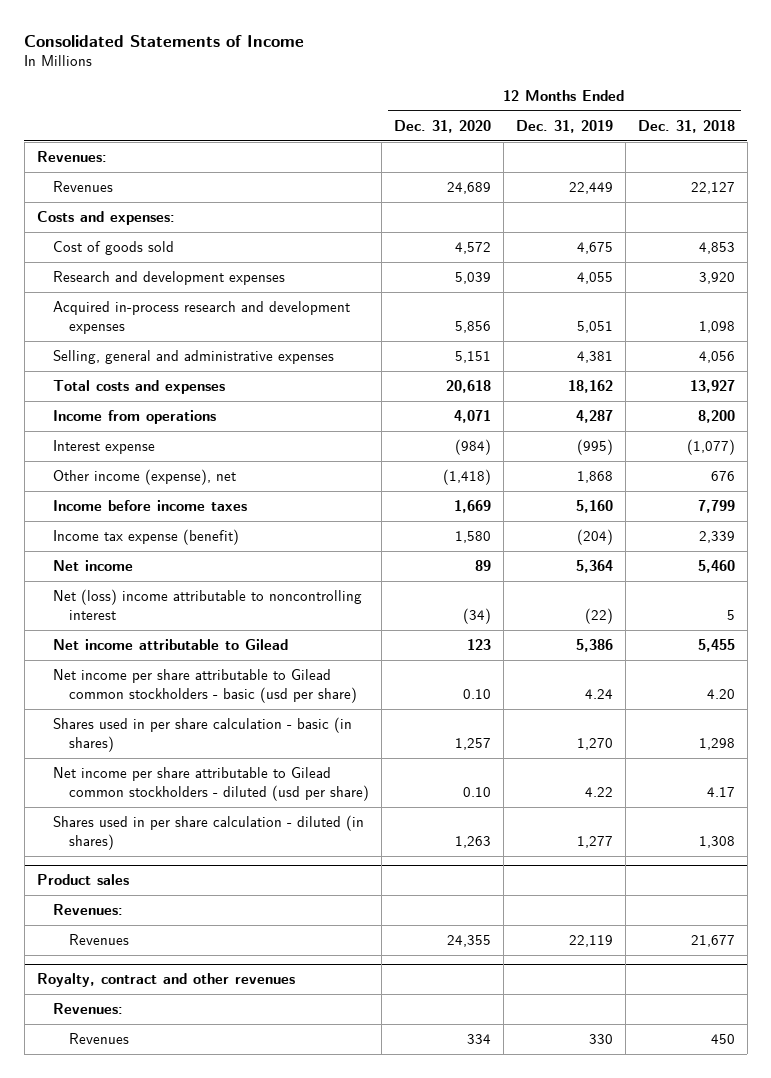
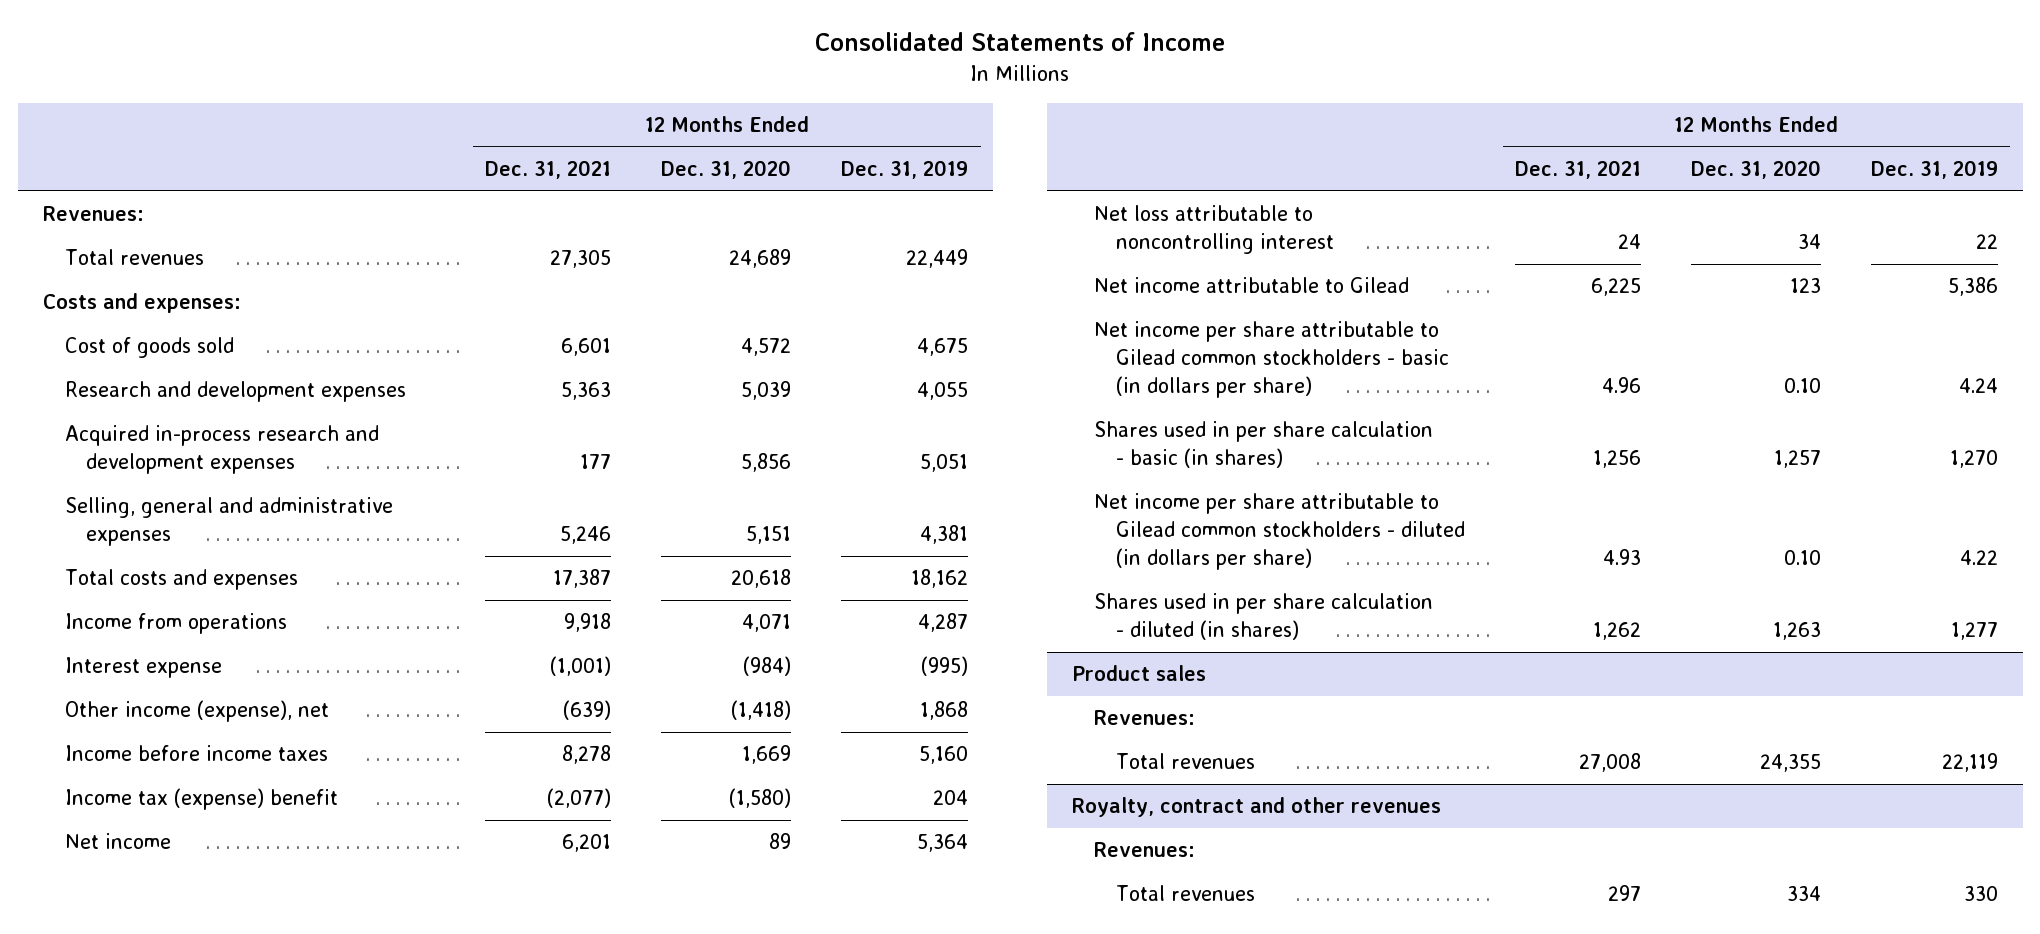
[637,120,735,134] Dec. 31, 2018 -> none
none -> [485,160,612,180] Dec. 31, 2021
[52,181,113,193] Revenues -> [64,249,204,266] Total revenues
[52,529,239,546] Income tax expense (benefit) -> [64,788,338,811] Income tax (expense) benefit
[454,531,491,544] 1,580 -> [729,788,792,809] (1,580)
[576,529,613,546] (204) -> [933,790,969,806] 204
[52,589,362,620] Net (loss) income attributable to noncontrolling interest -> [1094,205,1335,255] Net loss attributable to noncontrolling interest
[462,607,491,624] (34) -> [1797,234,1821,250] 34
[584,607,613,624] (22) -> [1975,234,1998,250] 22
[52,669,357,703] Net income per share attributable to Gilead common stockholders - basic (usd per share) -> [1094,321,1450,399] Net income per share attributable to Gilead common stockholders - basic (in dollars per share)
[52,767,369,801] Net income per share attributable to Gilead common stockholders - diluted (usd per share) -> [1094,493,1466,571] Net income per share attributable to Gilead common stockholders - diluted (in dollars per share)
[68,934,129,946] Revenues -> [1116,753,1256,770] Total revenues
[68,1033,129,1045] Revenues -> [1116,885,1256,902] Total revenues

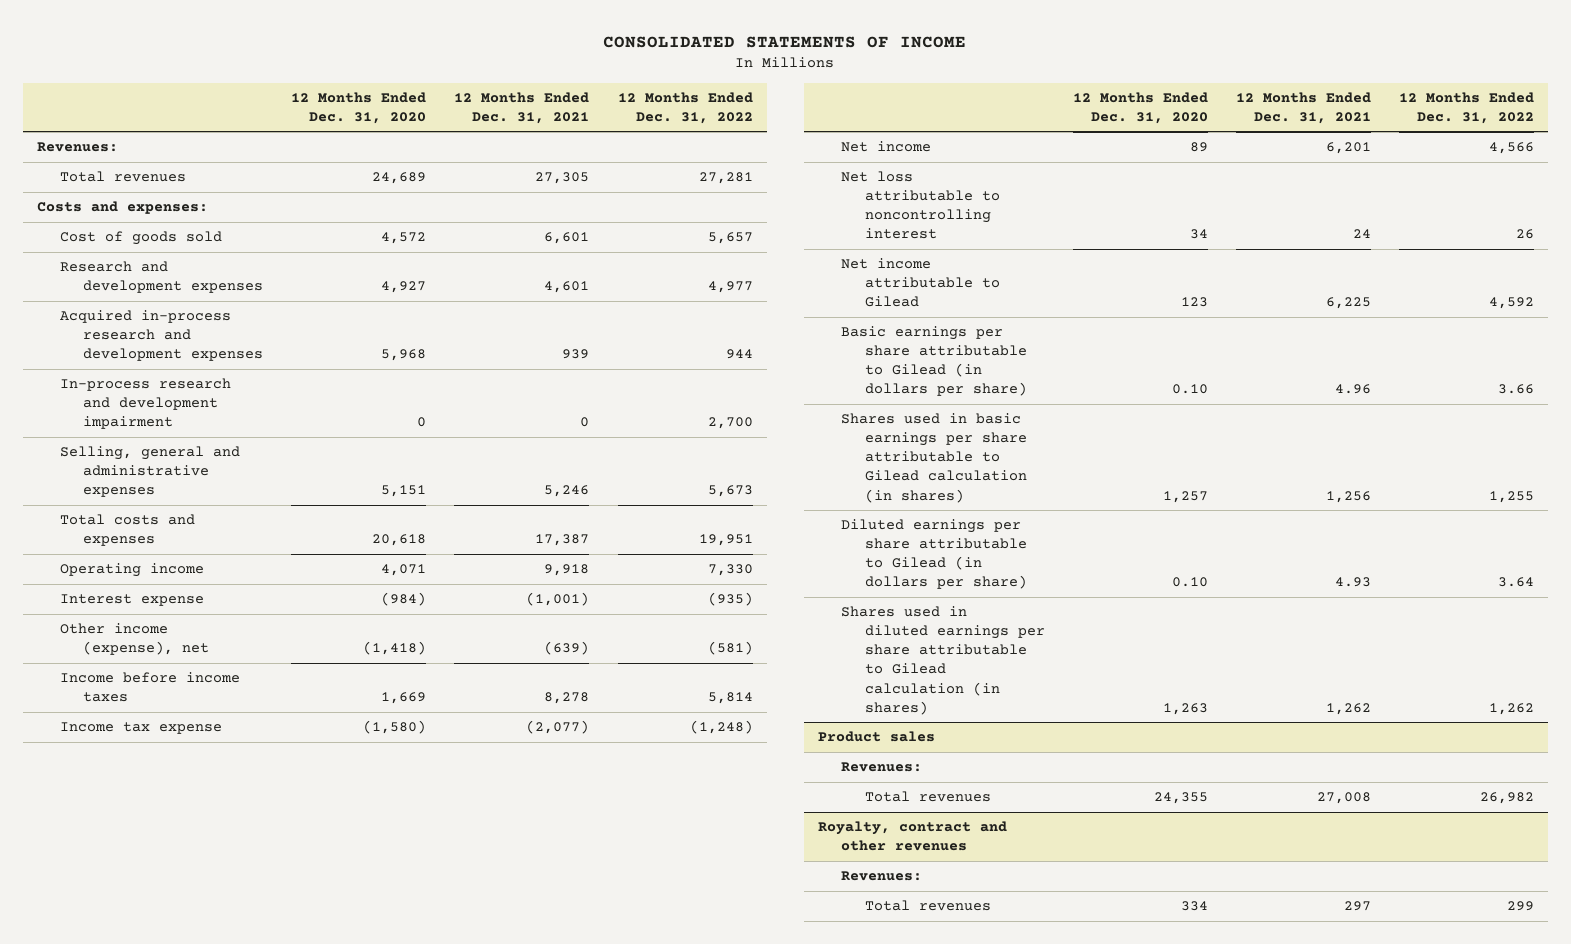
[815,32,1226,52] Consolidated Statements of Income -> [603,35,967,48] CONSOLIDATED STATEMENTS OF INCOME
[841,160,969,180] Dec. 31, 2019 -> none
none -> [617,91,753,124] 12 Months Ended Dec. 31, 2022
[561,382,612,401] 5,363 -> [544,281,590,294] 4,601
[741,381,792,401] 5,039 -> [381,281,427,294] 4,927
[580,454,612,470] 177 -> [562,349,590,360] 939
[741,453,792,473] 5,856 -> [381,349,427,362] 5,968
none -> [60,378,232,430] In-process research and development impairment
[64,613,287,635] Income from operations -> [60,563,205,578] Operating income
[64,788,338,811] Income tax (expense) benefit -> [60,722,223,735] Income tax expense
[1094,321,1450,399] Net income per share attributable to Gilead common stockholders - basic (in dollars per share) -> [841,326,1027,397] Basic earnings per share attributable to Gilead (in dollars per share)
[1094,421,1434,469] Shares used in per share calculation - basic (in shares) -> [841,413,1027,503] Shares used in basic earnings per share attributable to Gilead calculation (in shares)
[1094,493,1466,571] Net income per share attributable to Gilead common stockholders - diluted (in dollars per share) -> [841,519,1027,590] Diluted earnings per share attributable to Gilead (in dollars per share)
[1094,593,1434,641] Shares used in per share calculation - diluted (in shares) -> [841,606,1045,715] Shares used in diluted earnings per share attributable to Gilead calculation (in shares)

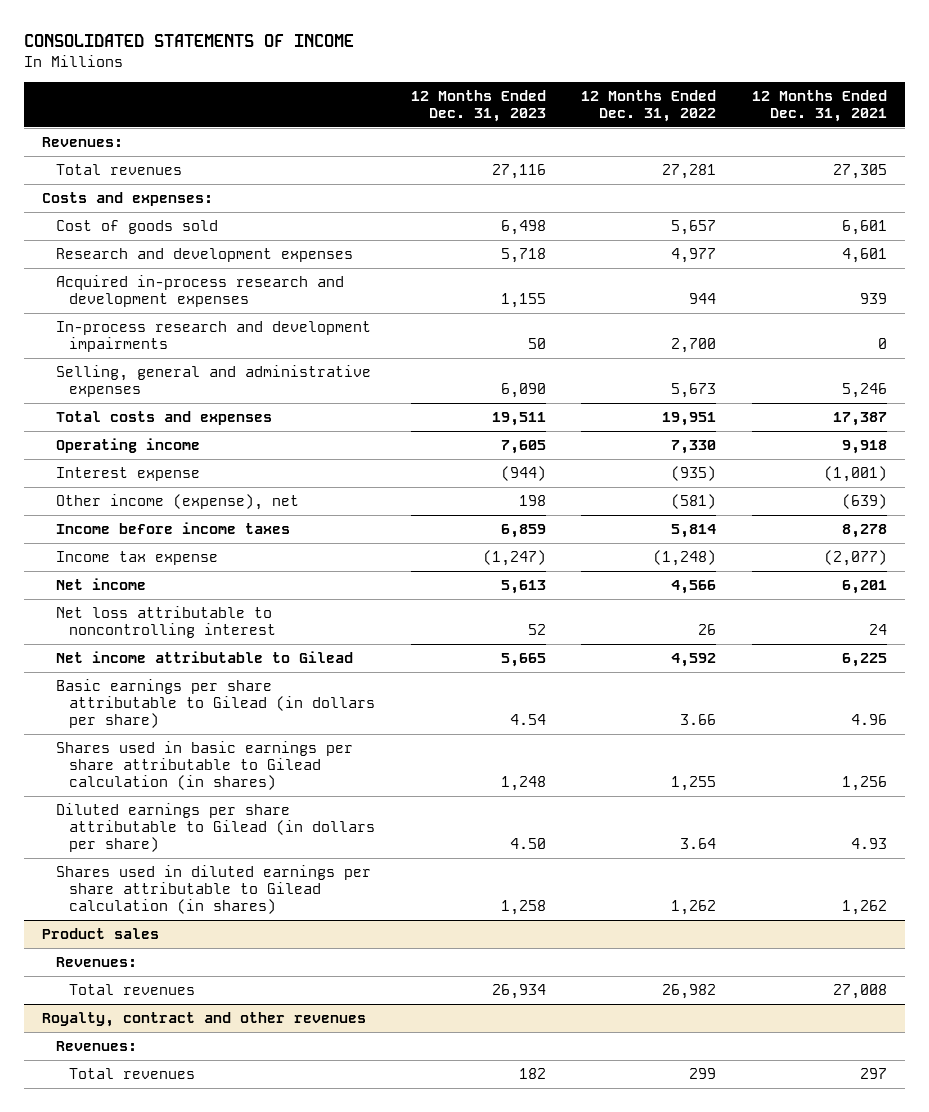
[291,91,427,124] 12 Months Ended Dec. 31, 2020 -> none
none -> [410,90,546,122] 12 Months Ended Dec. 31, 2023
[60,378,232,430] In-process research and development impairment -> [55,321,371,353] In-process research and development impairments

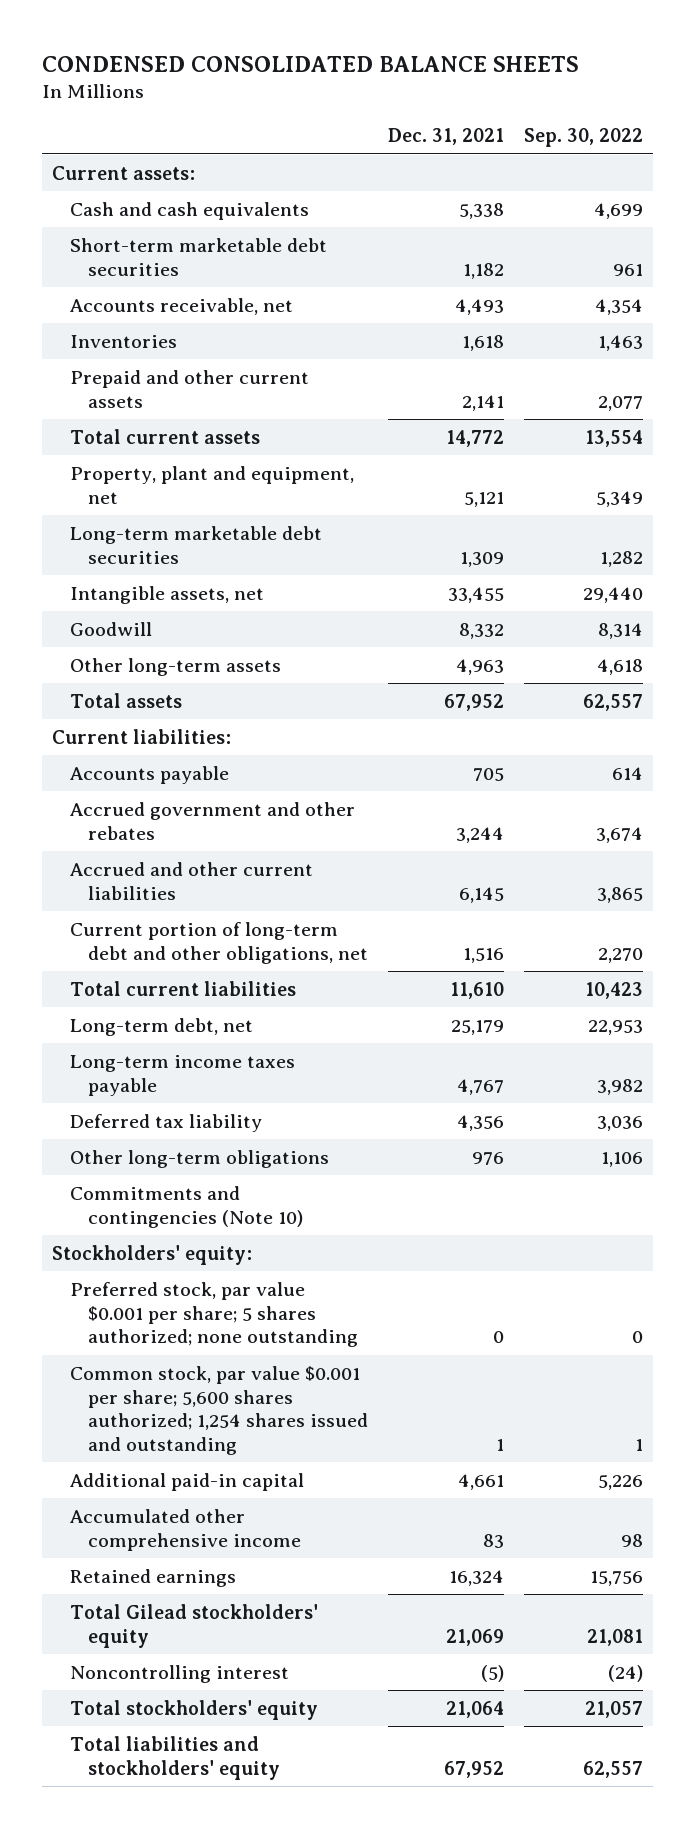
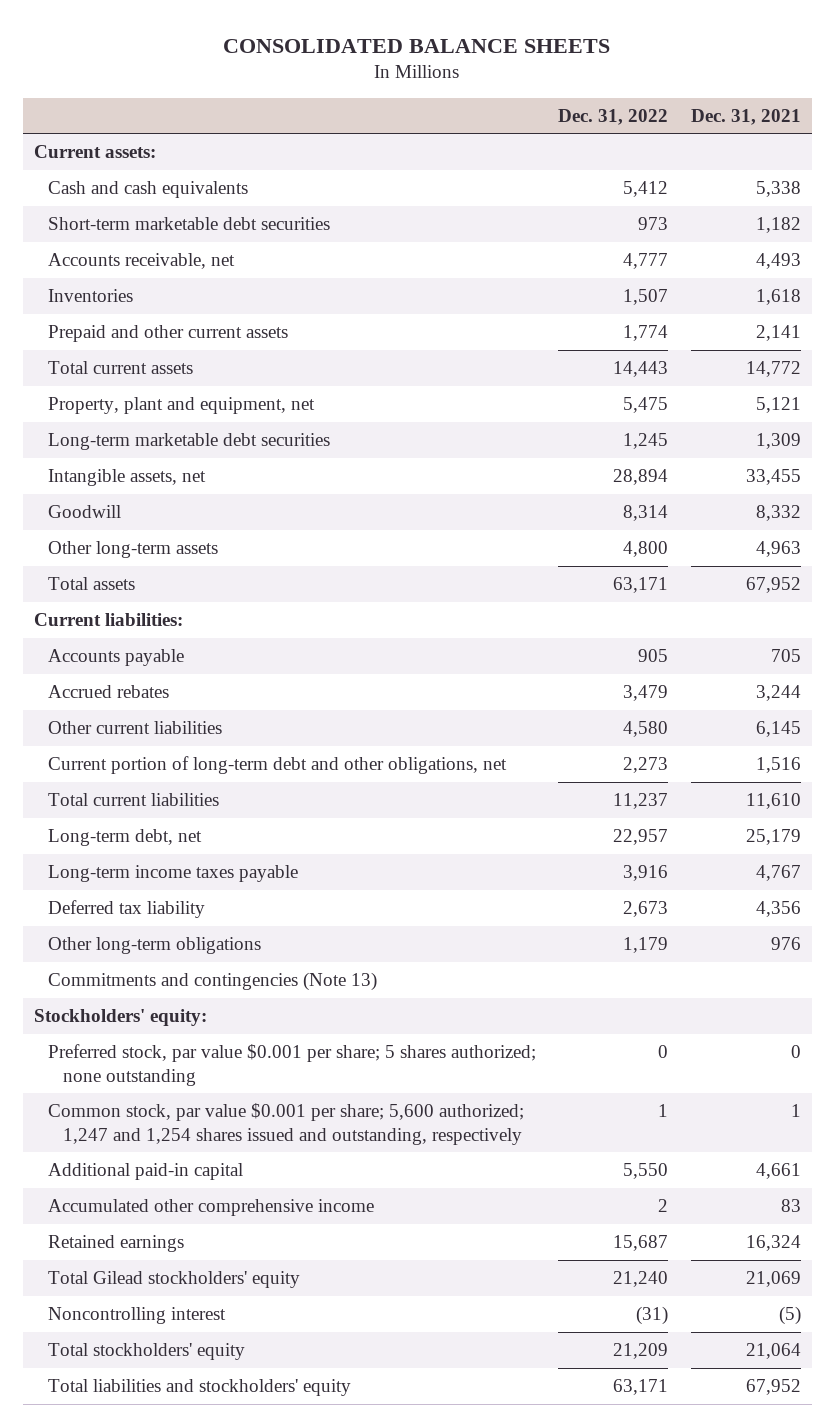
[41,56,579,73] CONDENSED CONSOLIDATED BALANCE SHEETS -> [223,38,611,53] CONSOLIDATED BALANCE SHEETS
[524,128,644,148] Sep. 30, 2022 -> none
none -> [558,108,669,125] Dec. 31, 2022
[70,801,356,840] Accrued government and other rebates -> [48,685,170,699] Accrued rebates
[70,861,314,900] Accrued and other current liabilities -> [48,721,223,735] Other current liabilities
[70,1185,304,1228] Commitments and contingencies (Note 10) -> [48,972,378,992] Commitments and contingencies (Note 13)
[70,1365,369,1456] Common stock, par value $0.001 per share; 5,600 shares authorized; 1,254 shares issued and outstanding -> [48,1103,525,1145] Common stock, par value $0.001 per share; 5,600 authorized; 1,247 and 1,254 shares issued and outstanding, respectively

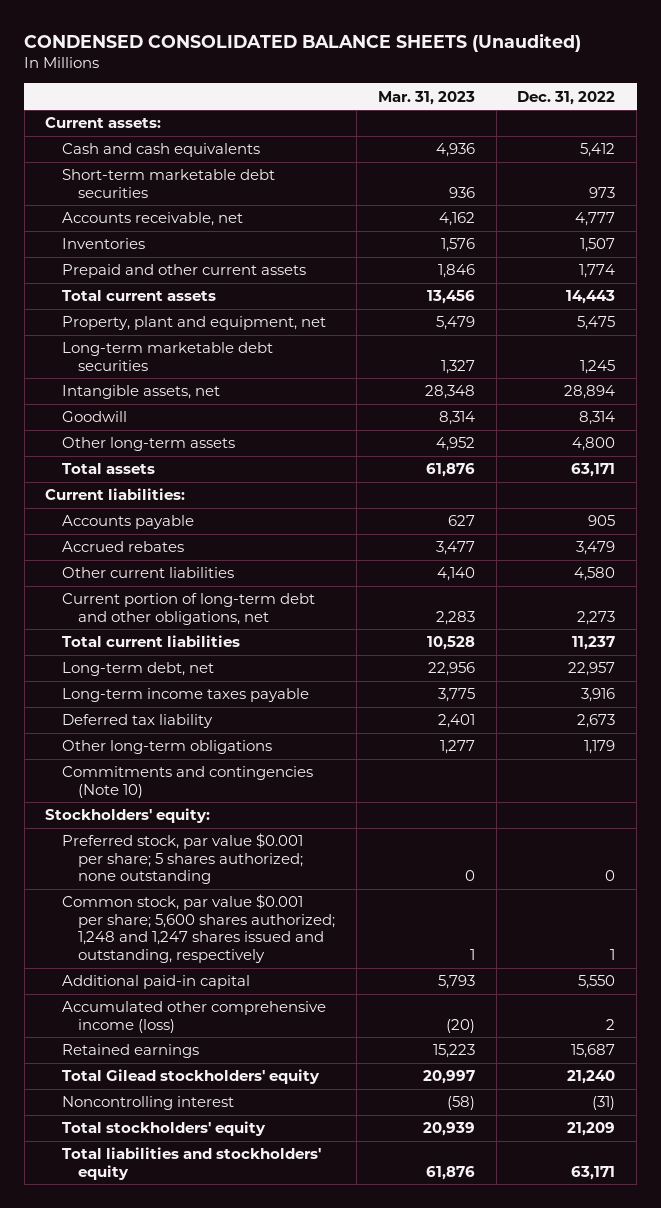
[223,38,611,53] CONSOLIDATED BALANCE SHEETS -> [24,32,582,52] CONDENSED CONSOLIDATED BALANCE SHEETS (Unaudited)
[690,108,801,125] Dec. 31, 2021 -> none
none -> [377,90,475,105] Mar. 31, 2023
[48,972,378,992] Commitments and contingencies (Note 13) -> [61,766,313,798] Commitments and contingencies (Note 10)
[48,1103,525,1145] Common stock, par value $0.001 per share; 5,600 authorized; 1,247 and 1,254 shares issued and outstanding, respectively -> [61,894,336,964] Common stock, par value $0.001 per share; 5,600 shares authorized; 1,248 and 1,247 shares issued and outstanding, respectively
[48,1199,375,1217] Accumulated other comprehensive income -> [61,1001,326,1033] Accumulated other comprehensive income (loss)

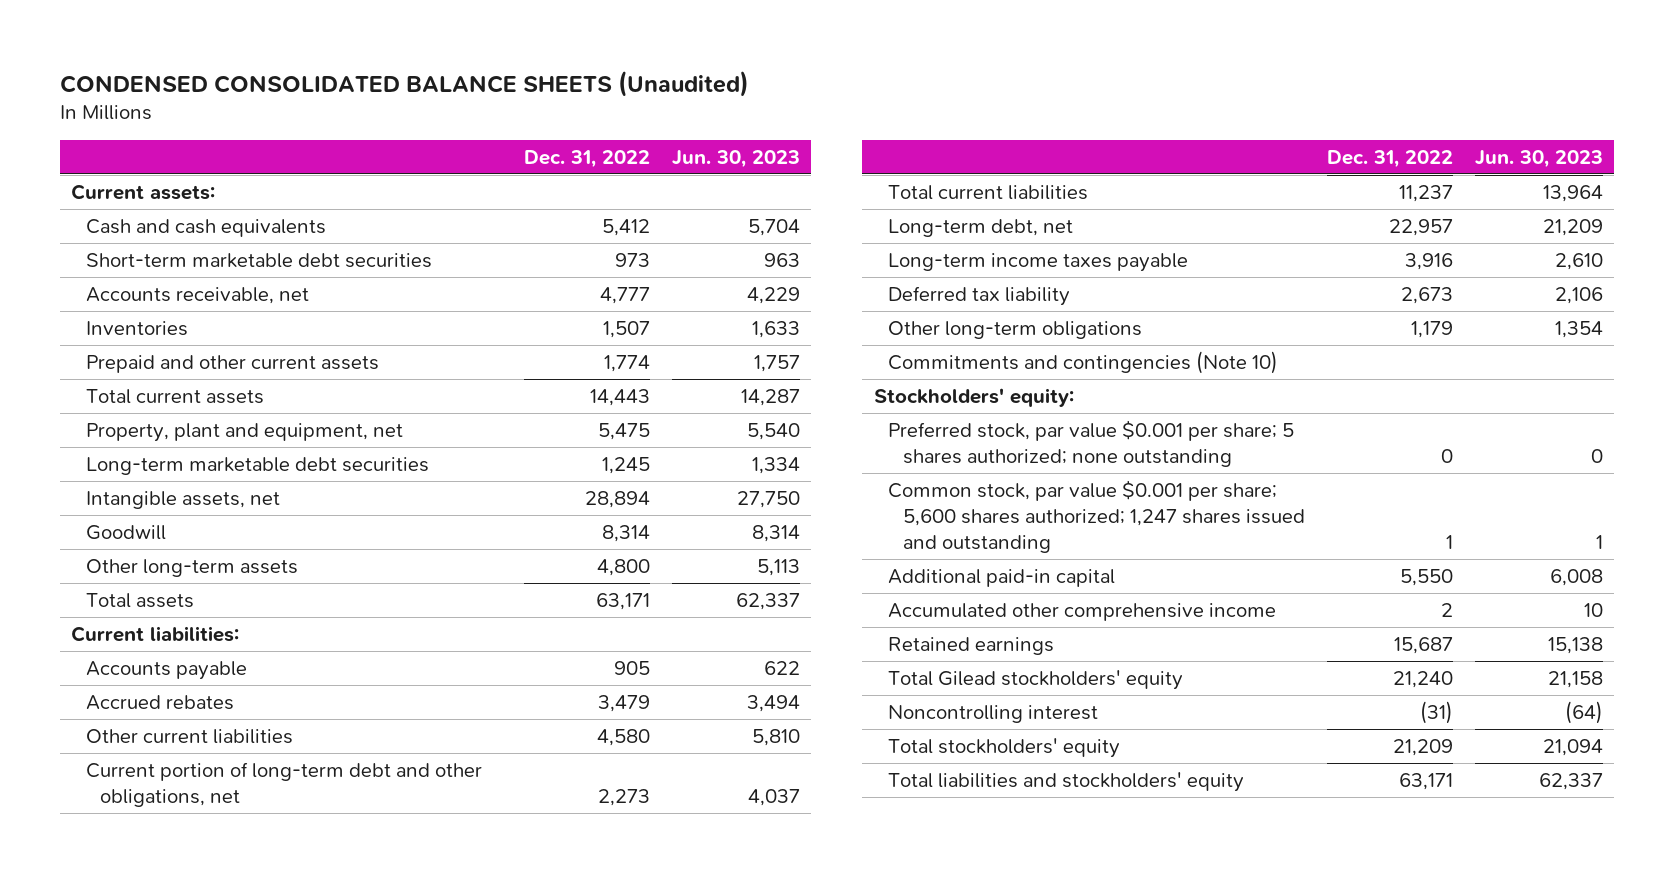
[377,90,475,105] Mar. 31, 2023 -> none
none -> [672,149,801,168] Jun. 30, 2023
[61,894,336,964] Common stock, par value $0.001 per share; 5,600 shares authorized; 1,248 and 1,247 shares issued and outstanding, respectively -> [888,480,1305,554] Common stock, par value $0.001 per share; 5,600 shares authorized; 1,247 shares issued and outstanding
[61,1001,326,1033] Accumulated other comprehensive income (loss) -> [888,603,1277,622] Accumulated other comprehensive income

